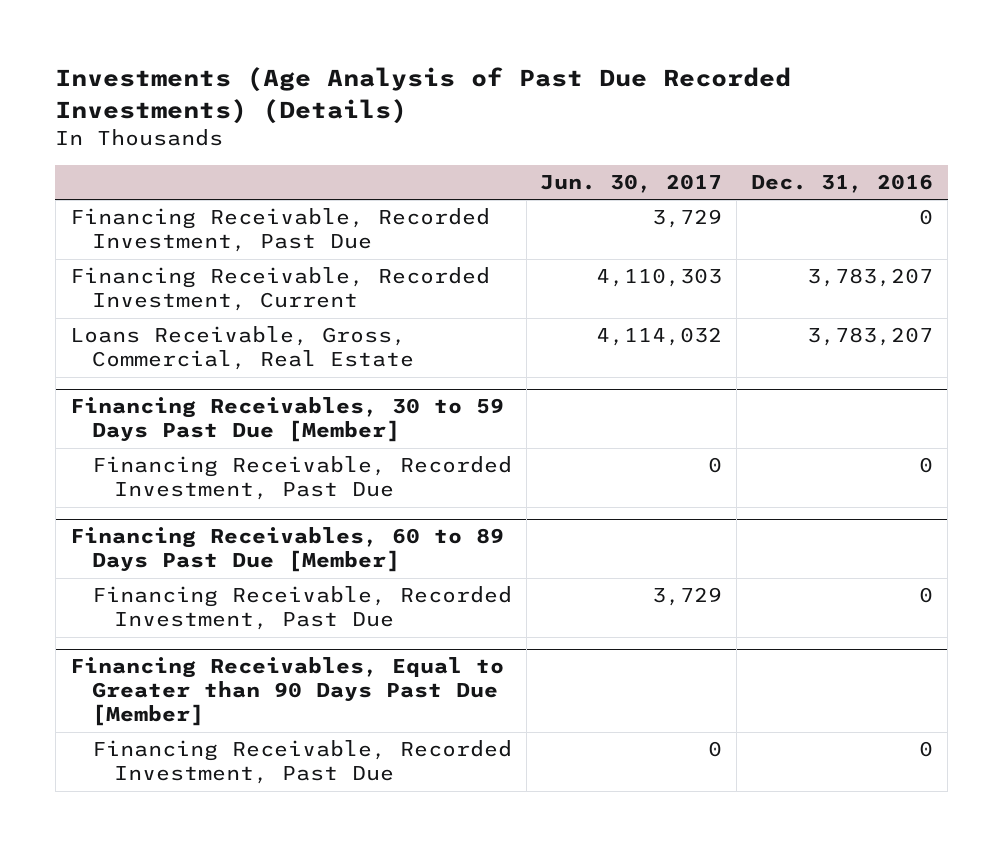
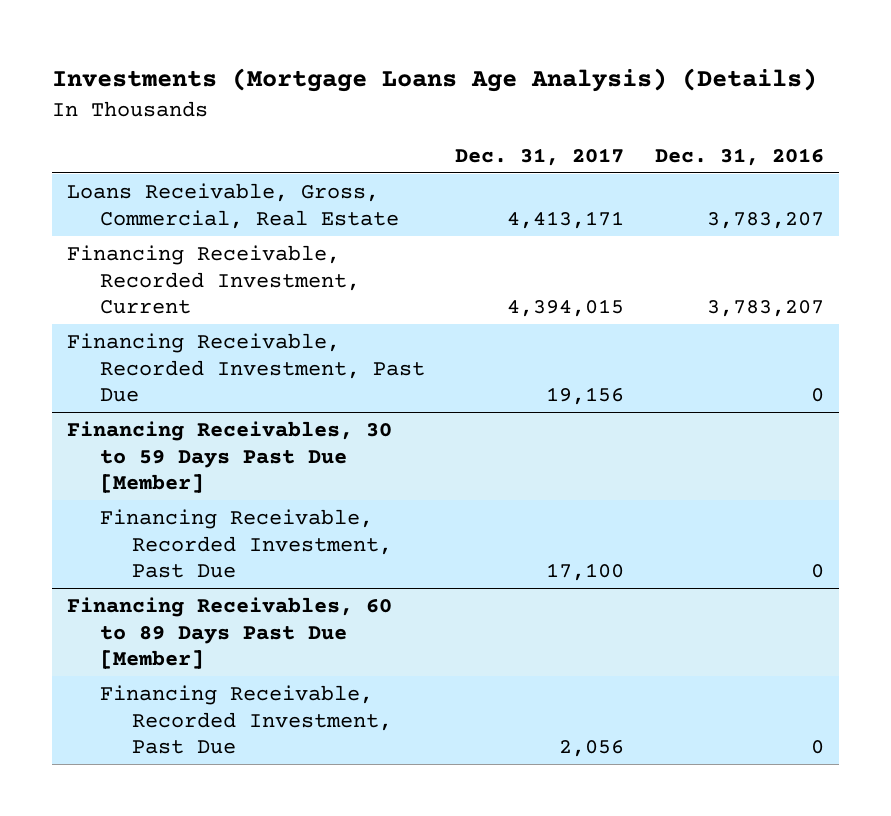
[55,67,792,124] Investments (Age Analysis of Past Due Recorded Investments) (Details) -> [52,68,818,93] Investments (Mortgage Loans Age Analysis) (Details)
[540,174,723,194] Jun. 30, 2017 -> none
none -> [455,147,625,166] Dec. 31, 2017
[69,267,490,312] Financing Receivable, Recorded Investment, Current -> [67,244,360,315] Financing Receivable, Recorded Investment, Current
[69,208,490,253] Financing Receivable, Recorded Investment, Past Due -> [67,332,425,403] Financing Receivable, Recorded Investment, Past Due
[69,657,504,727] Financing Receivables, Equal to Greater than 90 Days Past Due [Member] -> none
[91,740,512,785] Financing Receivable, Recorded Investment, Past Due -> none

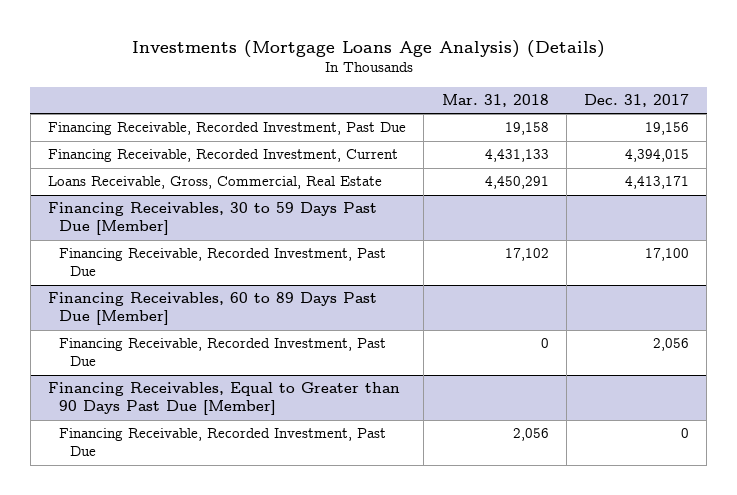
[654,147,824,166] Dec. 31, 2016 -> none
none -> [441,94,549,108] Mar. 31, 2018
[67,244,360,315] Financing Receivable, Recorded Investment, Current -> [48,149,399,163] Financing Receivable, Recorded Investment, Current
[67,182,399,229] Loans Receivable, Gross, Commercial, Real Estate -> [48,176,383,190] Loans Receivable, Gross, Commercial, Real Estate
none -> [48,382,401,416] Financing Receivables, Equal to Greater than 90 Days Past Due [Member]
none -> [58,428,386,457] Financing Receivable, Recorded Investment, Past Due

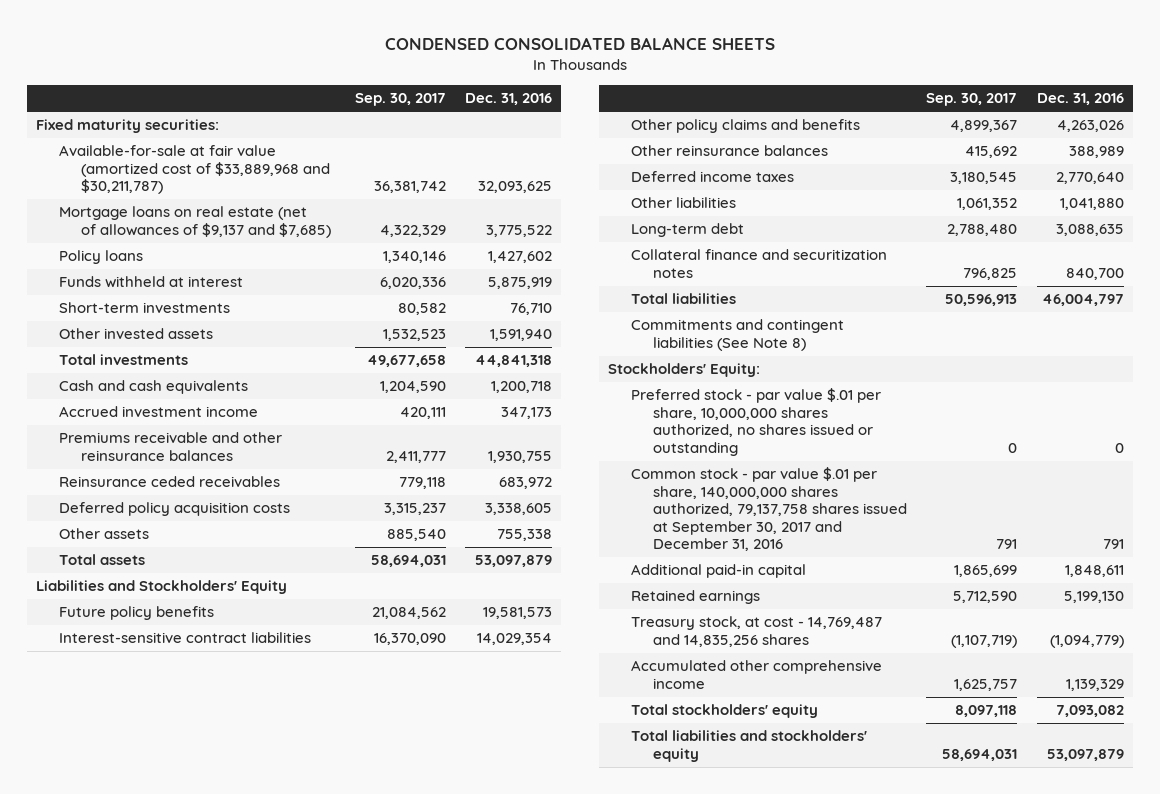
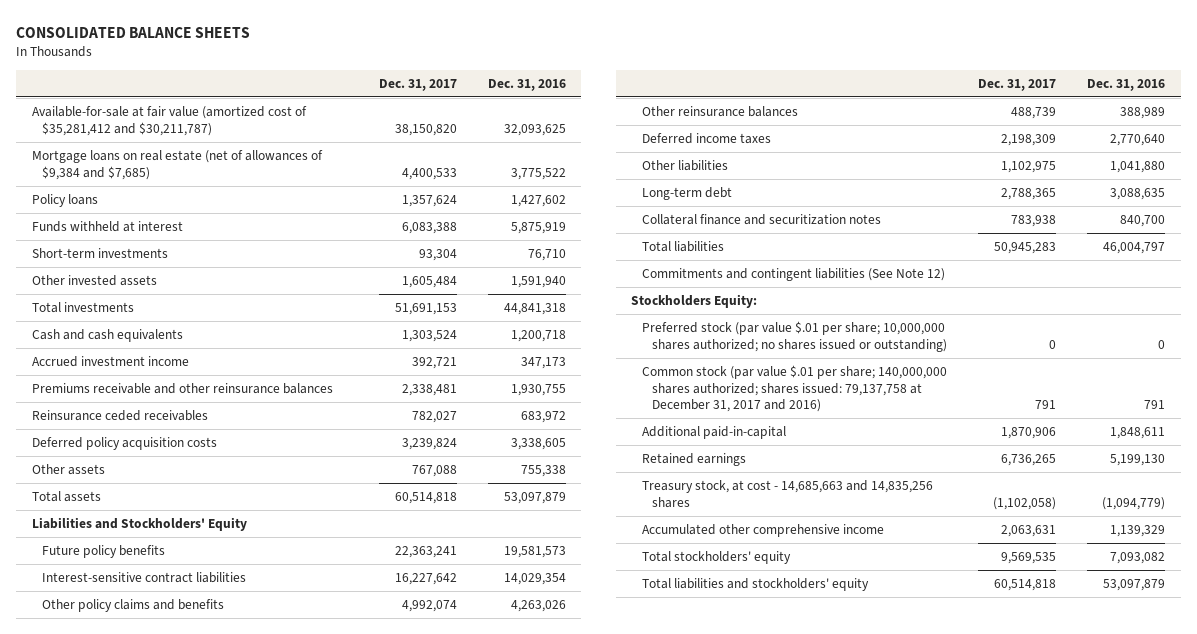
[384,36,775,50] CONDENSED CONSOLIDATED BALANCE SHEETS -> [16,26,251,38] CONSOLIDATED BALANCE SHEETS
[354,93,446,107] Sep. 30, 2017 -> none
none -> [378,78,457,91] Dec. 31, 2017
[36,119,220,134] Fixed maturity securities: -> none
[58,145,331,195] Available-for-sale at fair value (amortized cost of $33,889,968 and $30,211,787) -> [31,106,307,136] Available-for-sale at fair value (amortized cost of $35,281,412 and $30,211,787)
[58,206,332,238] Mortgage loans on real estate (net of allowances of $9,137 and $7,685) -> [31,150,323,180] Mortgage loans on real estate (net of allowances of $9,384 and $7,685)
[630,319,844,351] Commitments and contingent liabilities (See Note 8) -> [641,268,945,282] Commitments and contingent liabilities (See Note 12)
[608,363,761,378] Stockholders' Equity: -> [631,294,758,309] Stockholders Equity:
[630,388,881,456] Preferred stock - par value $.01 per share, 10,000,000 shares authorized, no shares issued or outstanding -> [641,321,948,352] Preferred stock (par value $.01 per share; 10,000,000 shares authorized; no shares issued or outstanding)
[630,467,908,552] Common stock - par value $.01 per share, 140,000,000 shares authorized, 79,137,758 shares issued at September 30, 2017 and December 31, 2016 -> [641,365,947,413] Common stock (par value $.01 per share; 140,000,000 shares authorized; shares issued: 79,137,758 at December 31, 2017 and 2016)
[630,564,806,579] Additional paid-in capital -> [641,426,786,440] Additional paid-in-capital
[630,616,882,647] Treasury stock, at cost - 14,769,487 and 14,835,256 shares -> [641,480,933,508] Treasury stock, at cost - 14,685,663 and 14,835,256 shares

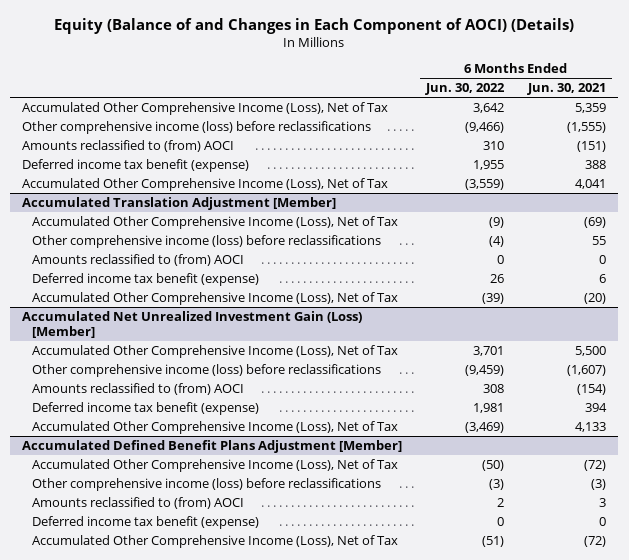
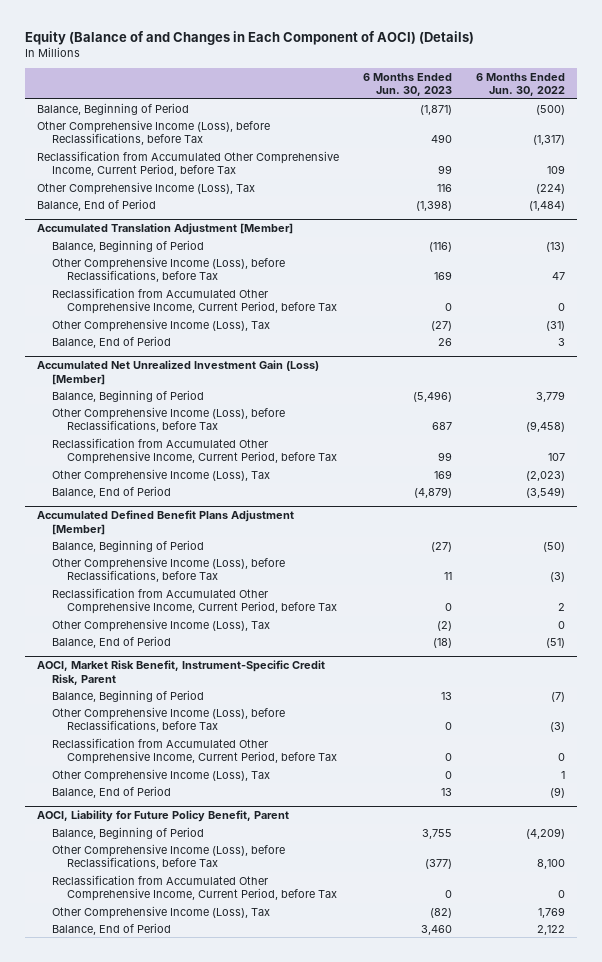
[527,83,607,96] Jun. 30, 2021 -> none
none -> [363,72,453,97] 6 Months Ended Jun. 30, 2023
[22,101,389,115] Accumulated Other Comprehensive Income (Loss), Net of Tax -> none
[22,139,235,152] Amounts reclassified to (from) AOCI -> none
[22,177,389,191] Accumulated Other Comprehensive Income (Loss), Net of Tax -> none
none -> [36,102,189,115] Balance, Beginning of Period
[22,120,372,134] Other comprehensive income (loss) before reclassifications -> [36,119,270,146] Other Comprehensive Income (Loss), before Reclassifications, before Tax
[465,121,505,133] (9,466) -> [533,135,566,146] (1,317)
none -> [36,150,339,177] Reclassification from Accumulated Other Comprehensive Income, Current Period, before Tax
[22,158,250,172] Deferred income tax benefit (expense) -> [36,181,255,195] Other Comprehensive Income (Loss), Tax
[473,159,505,170] 1,955 -> [536,183,566,194] (224)
none -> [36,198,156,211] Balance, End of Period
[31,215,398,229] Accumulated Other Comprehensive Income (Loss), Net of Tax -> none
[31,291,398,305] Accumulated Other Comprehensive Income (Loss), Net of Tax -> none
none -> [51,239,204,252] Balance, Beginning of Period
[31,234,381,248] Other comprehensive income (loss) before reclassifications -> [51,256,285,283] Other Comprehensive Income (Loss), before Reclassifications, before Tax
[489,235,505,247] (4) -> [552,272,566,281] 47
[31,253,244,266] Amounts reclassified to (from) AOCI -> [51,287,338,315] Reclassification from Accumulated Other Comprehensive Income, Current Period, before Tax
[31,272,259,286] Deferred income tax benefit (expense) -> [51,318,270,332] Other Comprehensive Income (Loss), Tax
[490,273,505,283] 26 -> [546,320,566,331] (31)
none -> [51,335,171,348] Balance, End of Period
[31,344,398,358] Accumulated Other Comprehensive Income (Loss), Net of Tax -> none
[31,382,244,395] Amounts reclassified to (from) AOCI -> none
[31,420,398,434] Accumulated Other Comprehensive Income (Loss), Net of Tax -> none
none -> [51,389,204,402] Balance, Beginning of Period
[31,363,381,377] Other comprehensive income (loss) before reclassifications -> [51,406,285,433] Other Comprehensive Income (Loss), before Reclassifications, before Tax
[465,364,505,376] (9,459) -> [526,421,566,433] (9,458)
none -> [51,437,338,465] Reclassification from Accumulated Other Comprehensive Income, Current Period, before Tax
[31,401,259,415] Deferred income tax benefit (expense) -> [51,468,270,482] Other Comprehensive Income (Loss), Tax
[473,402,505,413] 1,981 -> [526,470,566,481] (2,023)
none -> [51,485,171,498] Balance, End of Period
[31,458,398,472] Accumulated Other Comprehensive Income (Loss), Net of Tax -> [51,539,204,552] Balance, Beginning of Period
[31,477,381,491] Other comprehensive income (loss) before reclassifications -> [51,556,285,583] Other Comprehensive Income (Loss), before Reclassifications, before Tax
[31,496,244,509] Amounts reclassified to (from) AOCI -> [51,587,338,615] Reclassification from Accumulated Other Comprehensive Income, Current Period, before Tax
[31,515,259,529] Deferred income tax benefit (expense) -> [51,618,270,632] Other Comprehensive Income (Loss), Tax
[31,534,398,548] Accumulated Other Comprehensive Income (Loss), Net of Tax -> [51,635,171,648] Balance, End of Period
none -> [36,660,325,685] AOCI, Market Risk Benefit, Instrument-Specific Credit Risk, Parent
none -> [51,689,204,702] Balance, Beginning of Period
none -> [51,706,285,733] Other Comprehensive Income (Loss), before Reclassifications, before Tax
none -> [51,737,338,765] Reclassification from Accumulated Other Comprehensive Income, Current Period, before Tax
none -> [51,768,270,782] Other Comprehensive Income (Loss), Tax
none -> [51,785,171,798] Balance, End of Period
none -> [36,810,289,823] AOCI, Liability for Future Policy Benefit, Parent
none -> [51,826,204,839] Balance, Beginning of Period
none -> [51,843,285,870] Other Comprehensive Income (Loss), before Reclassifications, before Tax
none -> [51,874,338,902] Reclassification from Accumulated Other Comprehensive Income, Current Period, before Tax
none -> [51,905,270,919] Other Comprehensive Income (Loss), Tax
none -> [51,922,171,935] Balance, End of Period

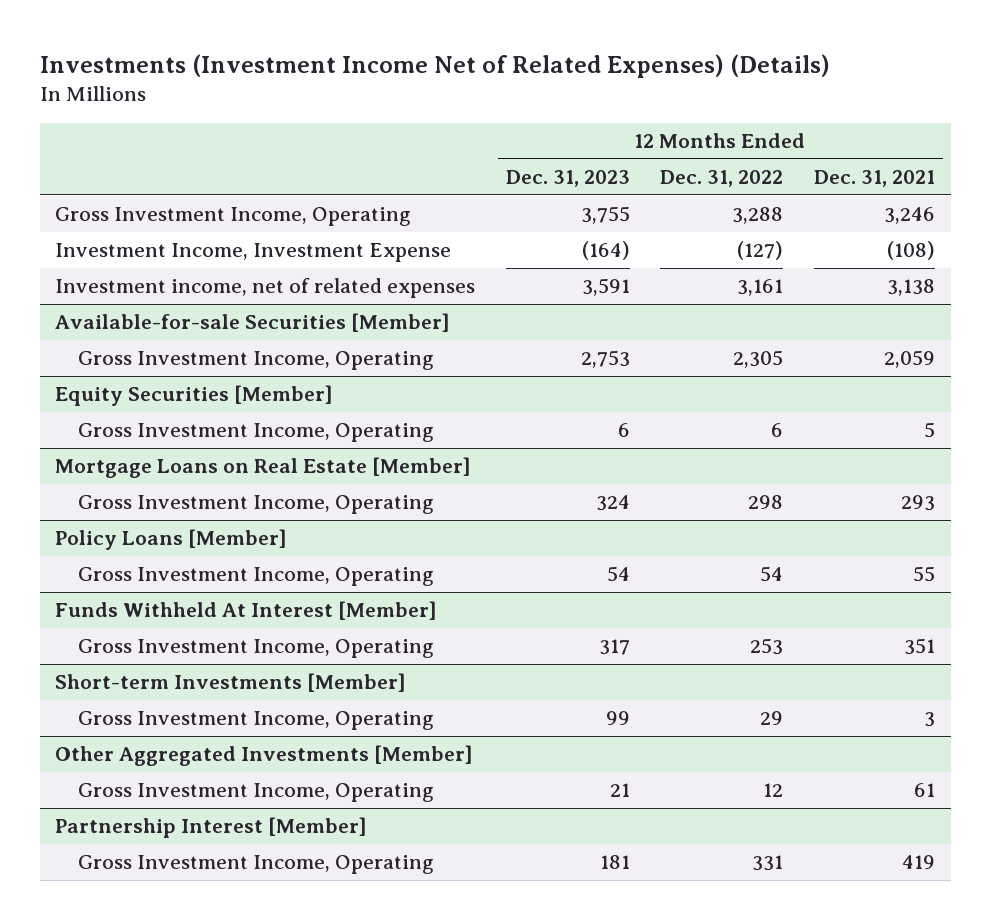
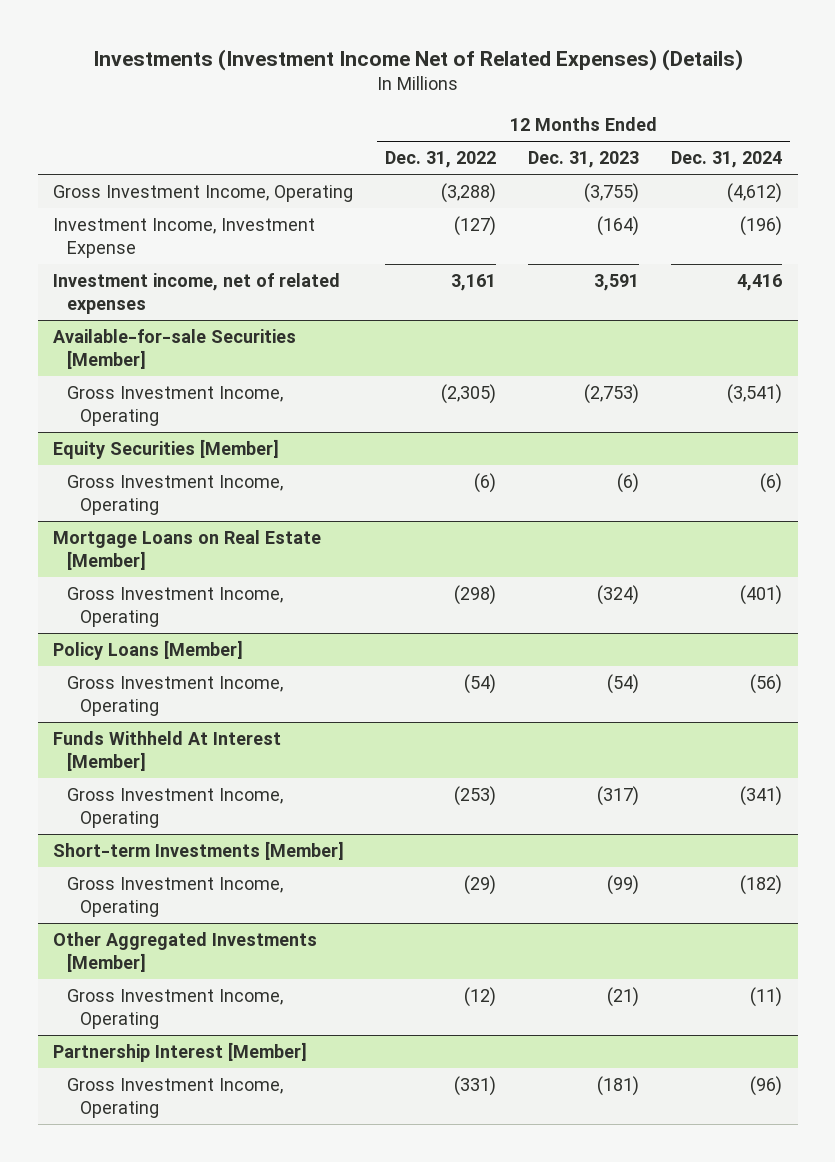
[814,169,936,187] Dec. 31, 2021 -> none
none -> [671,151,783,169] Dec. 31, 2024
[580,206,630,225] 3,755 -> [584,182,640,203] (3,755)
[732,207,784,225] 3,288 -> [441,182,497,203] (3,288)
[580,350,630,369] 2,753 -> [584,383,640,404] (2,753)
[733,350,784,369] 2,305 -> [441,383,497,404] (2,305)
[617,423,630,438] 6 -> [617,472,640,493] (6)
[771,423,784,438] 6 -> [474,472,497,493] (6)
[595,495,630,512] 324 -> [597,584,640,605] (324)
[748,495,784,510] 298 -> [454,584,497,605] (298)
[606,566,630,583] 54 -> [607,673,640,694] (54)
[760,566,784,583] 54 -> [464,673,497,694] (54)
[598,639,630,656] 317 -> [597,785,640,806] (317)
[750,638,784,656] 253 -> [454,785,497,806] (253)
[605,711,630,726] 99 -> [607,874,640,895] (99)
[760,711,784,726] 29 -> [464,874,497,895] (29)
[609,783,630,798] 21 -> [607,986,640,1007] (21)
[763,783,784,798] 12 -> [464,986,497,1007] (12)
[599,855,630,870] 181 -> [597,1075,640,1096] (181)
[752,855,784,872] 331 -> [454,1075,497,1096] (331)

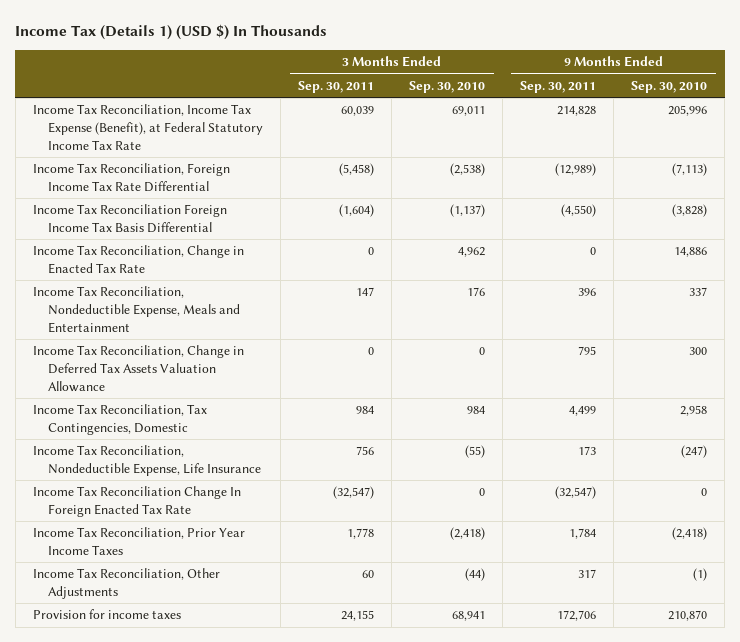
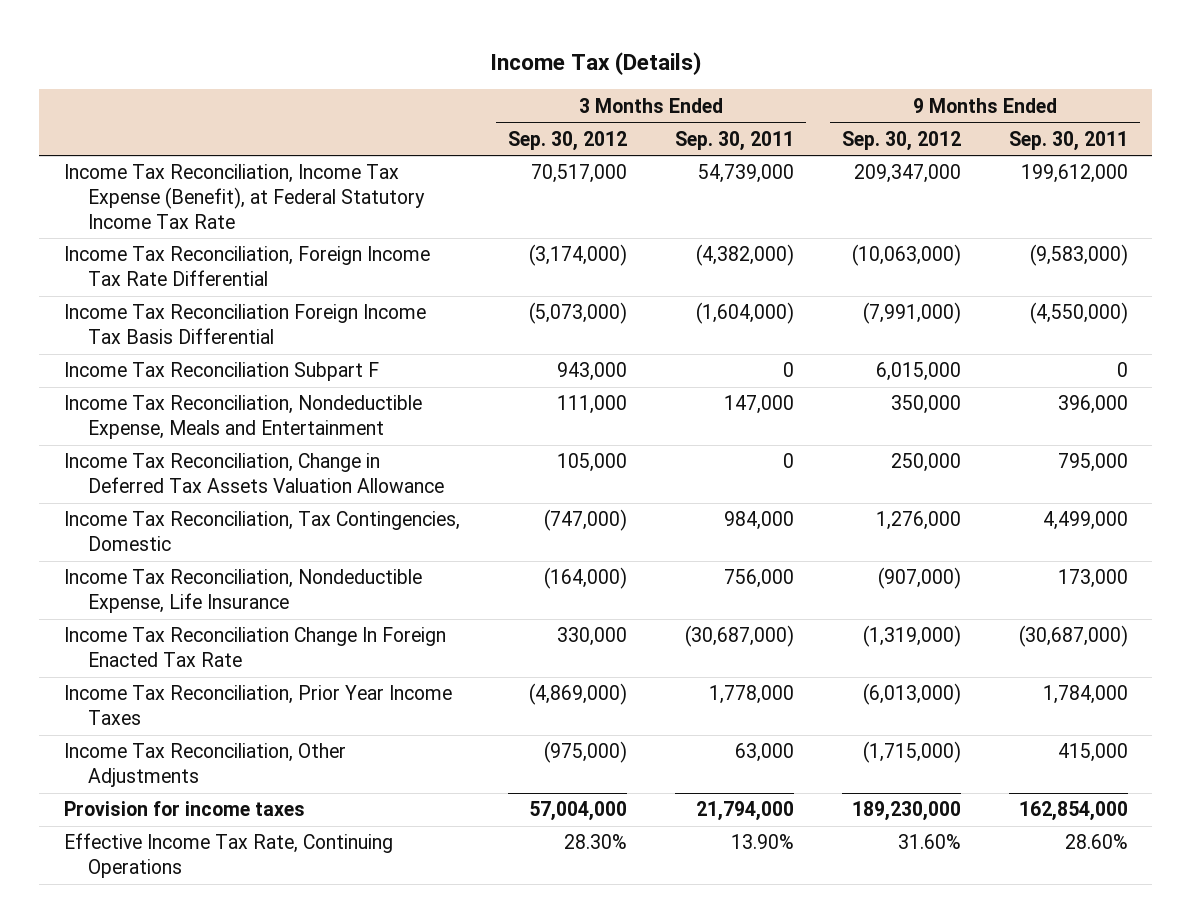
[15,24,328,41] Income Tax (Details 1) (USD $) In Thousands -> [489,51,701,75] Income Tax (Details)
[409,80,486,93] Sep. 30, 2010 -> none
[631,80,708,93] Sep. 30, 2010 -> none
none -> [507,130,627,151] Sep. 30, 2012
none -> [842,130,962,151] Sep. 30, 2012
[32,245,244,274] Income Tax Reconciliation, Change in Enacted Tax Rate -> none
[341,106,375,117] 60,039 -> [697,164,794,184] 54,739,000
[557,106,597,117] 214,828 -> [1021,164,1129,184] 199,612,000
[339,163,375,177] (5,458) -> [695,244,794,267] (4,382,000)
[555,163,597,177] (12,989) -> [1030,244,1129,267] (9,583,000)
[339,204,375,218] (1,604) -> [695,302,794,325] (1,604,000)
[561,204,597,218] (4,550) -> [1030,302,1129,325] (4,550,000)
none -> [63,362,379,382] Income Tax Reconciliation Subpart F
[356,287,375,297] 147 -> [723,395,794,415] 147,000
[578,288,597,297] 396 -> [1058,395,1129,415] 396,000
[578,346,597,356] 795 -> [1058,453,1129,473] 795,000
[356,406,375,415] 984 -> [723,511,794,531] 984,000
[569,406,597,417] 4,499 -> [1043,511,1129,531] 4,499,000
[356,446,375,456] 756 -> [723,569,794,589] 756,000
[578,446,597,456] 173 -> [1058,569,1129,589] 173,000
[333,486,375,500] (32,547) -> [684,625,794,648] (30,687,000)
[555,486,597,500] (32,547) -> [1019,625,1129,648] (30,687,000)
[347,528,375,540] 1,778 -> [708,685,794,705] 1,778,000
[569,528,597,540] 1,784 -> [1043,685,1129,705] 1,784,000
[362,570,375,579] 60 -> [734,743,794,763] 63,000
[578,569,597,579] 317 -> [1058,743,1129,763] 415,000
[341,610,375,622] 24,155 -> [695,801,794,822] 21,794,000
[557,610,597,622] 172,706 -> [1019,801,1129,822] 162,854,000
none -> [63,833,393,879] Effective Income Tax Rate, Continuing Operations

